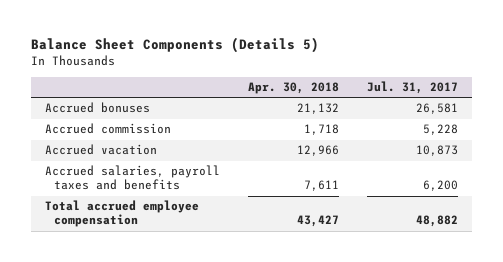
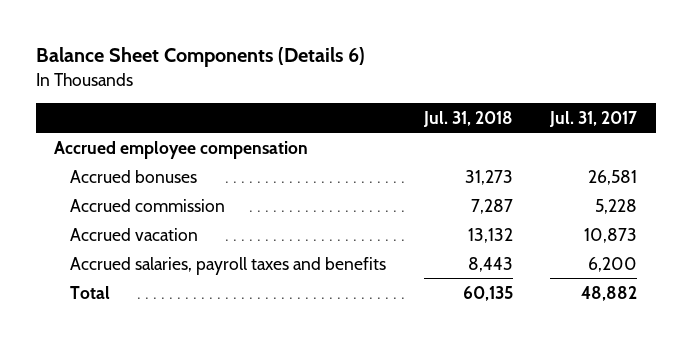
[30,37,319,54] Balance Sheet Components (Details 5) -> [35,47,365,68] Balance Sheet Components (Details 6)
[247,82,339,95] Apr. 30, 2018 -> none
none -> [422,110,513,127] Jul. 31, 2018
none -> [54,140,309,159] Accrued employee compensation
[44,200,199,228] Total accrued employee compensation -> [70,285,111,299] Total

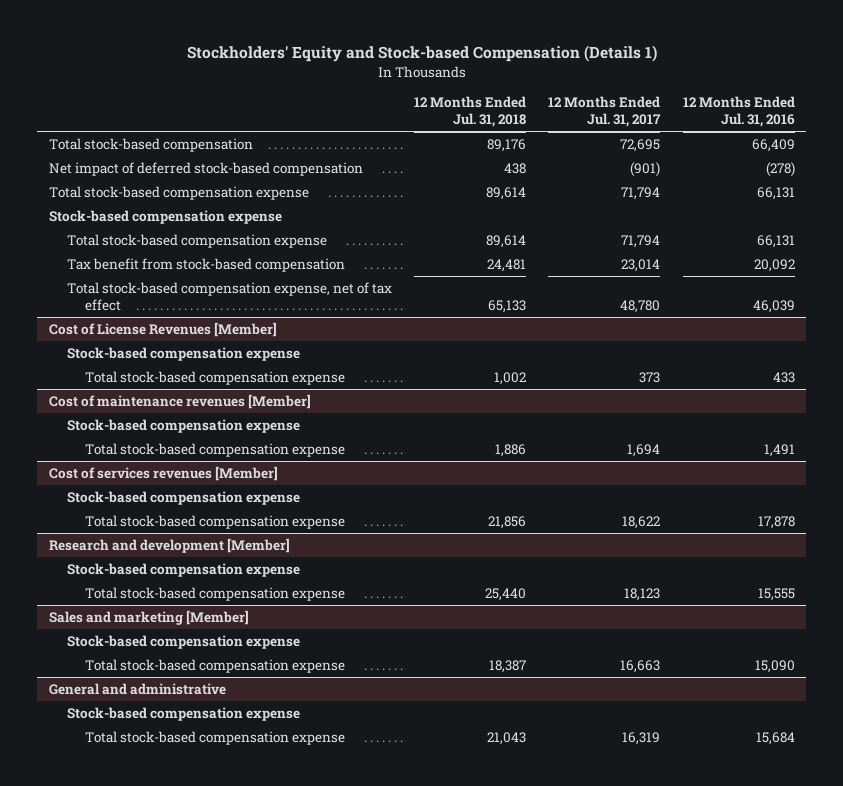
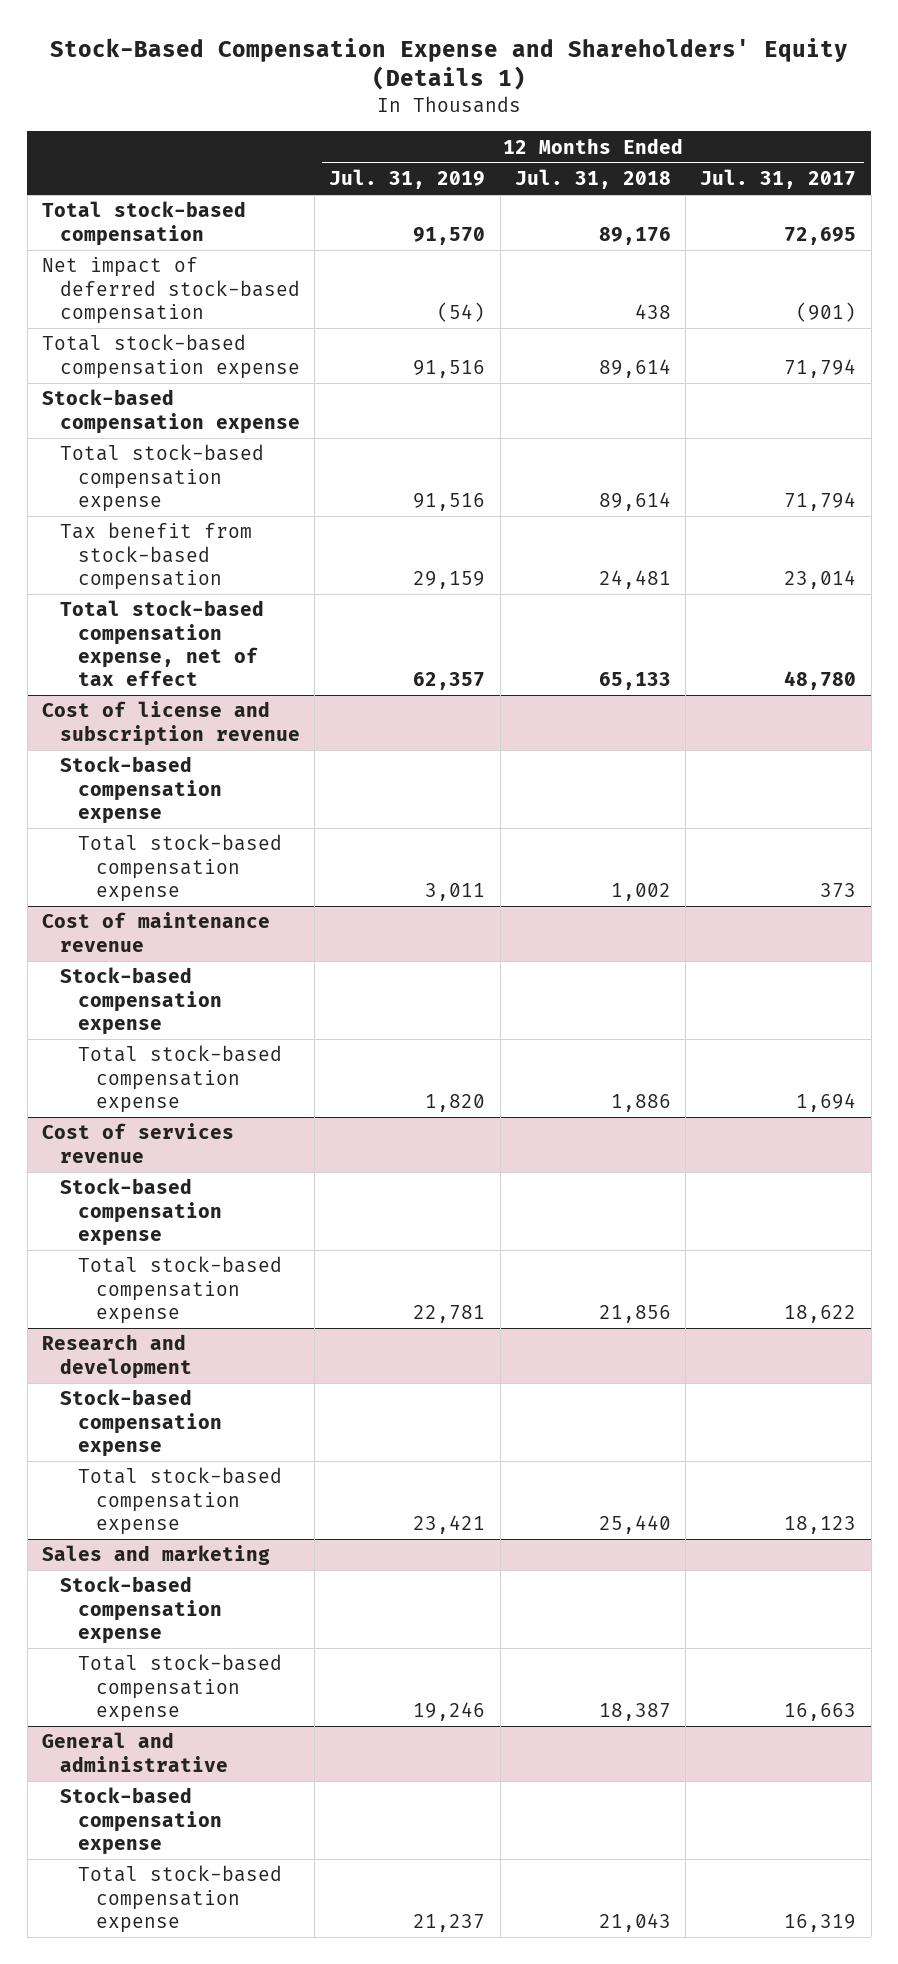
[186,45,657,63] Stockholders' Equity and Stock-based Compensation (Details 1) -> [50,37,849,91] Stock-Based Compensation Expense and Shareholders' Equity (Details 1)
[682,96,795,127] 12 Months Ended Jul. 31, 2016 -> none
none -> [329,169,486,190] Jul. 31, 2019
[48,322,277,338] Cost of License Revenues [Member] -> [41,701,300,746] Cost of license and subscription revenue
[48,394,311,410] Cost of maintenance revenues [Member] -> [41,912,270,952] Cost of maintenance revenue
[48,466,278,482] Cost of services revenues [Member] -> [41,1123,234,1163] Cost of services revenue
[48,538,290,554] Research and development [Member] -> [41,1334,192,1379] Research and development
[48,610,249,626] Sales and marketing [Member] -> [41,1545,270,1566] Sales and marketing

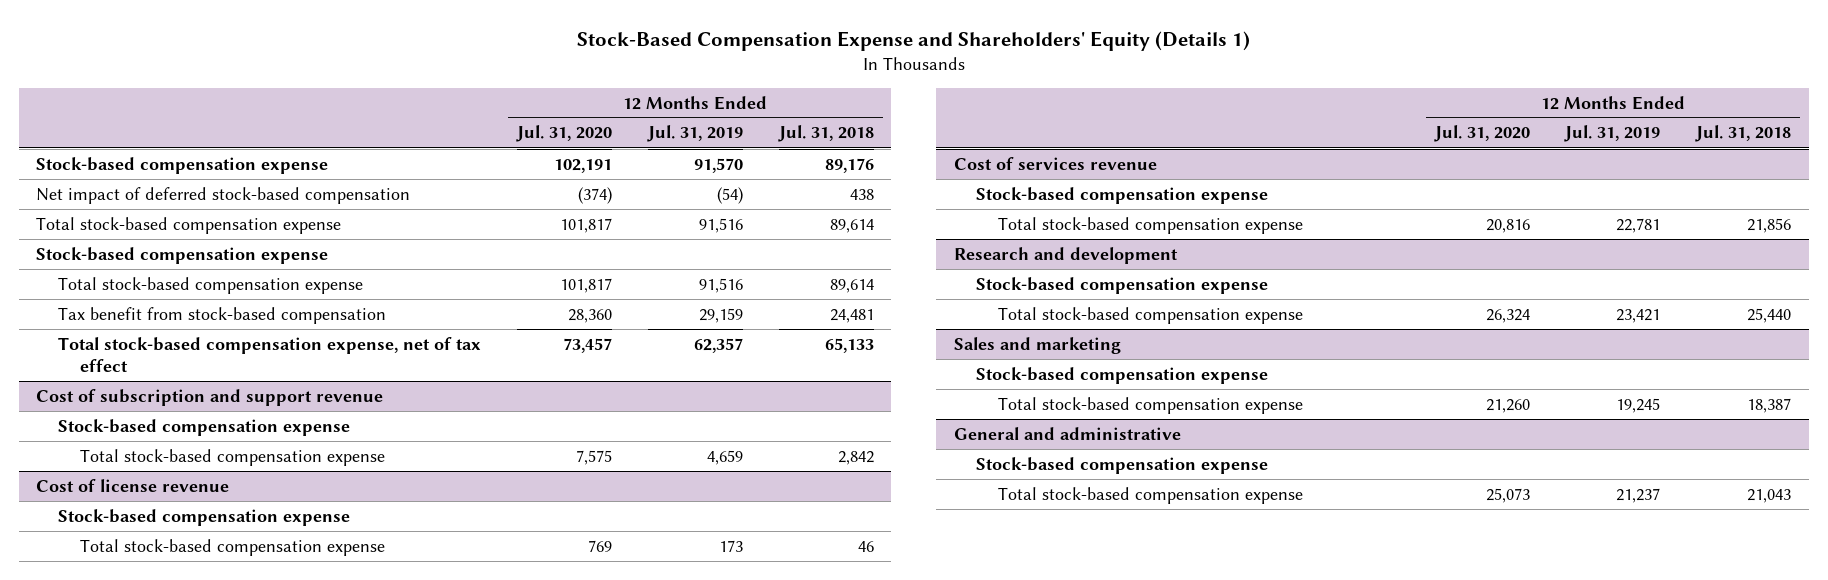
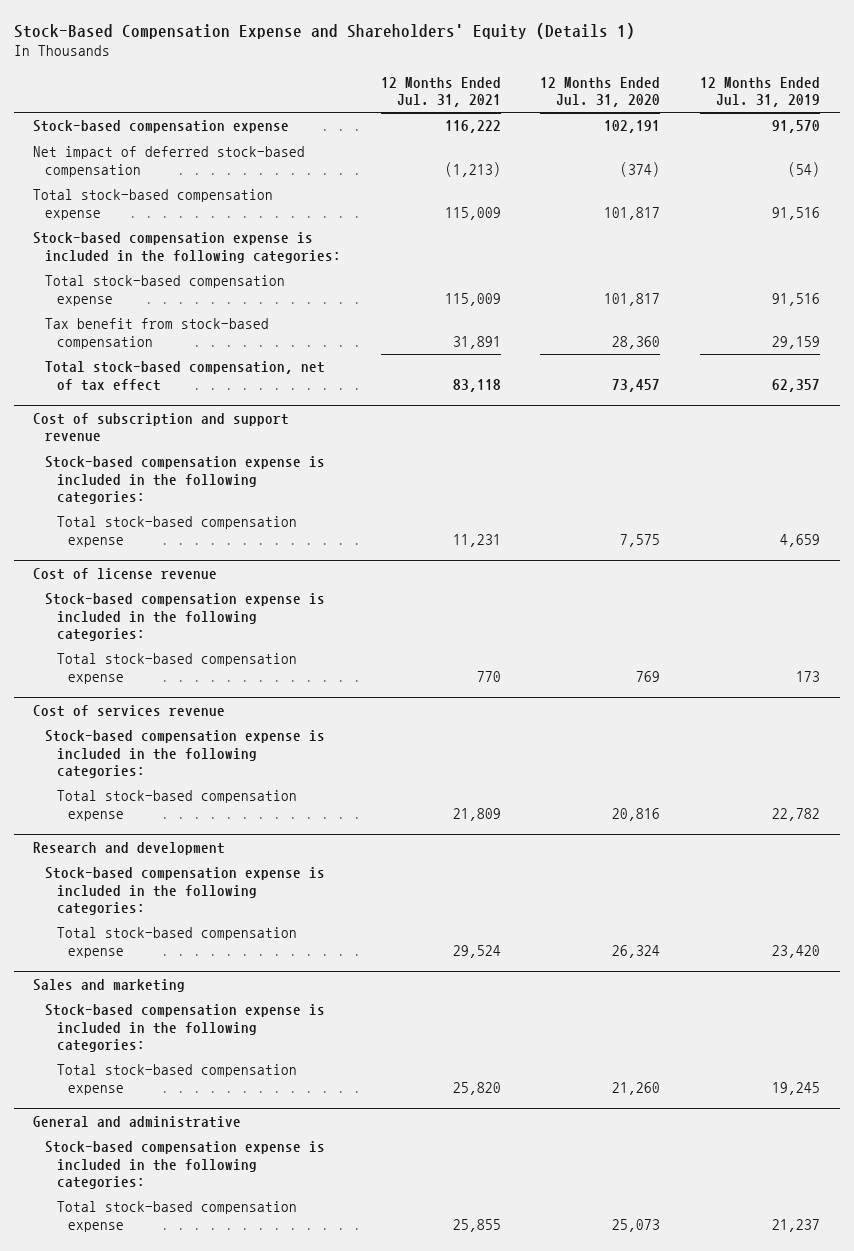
[777,125,874,143] Jul. 31, 2018 -> none
none -> [380,76,501,107] 12 Months Ended Jul. 31, 2021
[36,246,329,264] Stock-based compensation expense -> [33,232,342,263] Stock-based compensation expense is included in the following categories:
[58,336,482,372] Total stock-based compensation expense, net of tax effect -> [45,361,326,391] Total stock-based compensation, net of tax effect
[58,418,351,436] Stock-based compensation expense -> [45,456,326,505] Stock-based compensation expense is included in the following categories:
[58,508,351,526] Stock-based compensation expense -> [45,593,326,642] Stock-based compensation expense is included in the following categories:
[975,186,1268,204] Stock-based compensation expense -> [45,730,326,779] Stock-based compensation expense is included in the following categories:
[1616,217,1661,233] 22,781 -> [772,807,821,821] 22,782
[975,276,1268,294] Stock-based compensation expense -> [45,867,326,916] Stock-based compensation expense is included in the following categories:
[1616,308,1661,323] 23,421 -> [772,944,821,958] 23,420
[975,366,1268,384] Stock-based compensation expense -> [45,1004,326,1053] Stock-based compensation expense is included in the following categories:
[975,456,1268,474] Stock-based compensation expense -> [45,1141,326,1190] Stock-based compensation expense is included in the following categories:

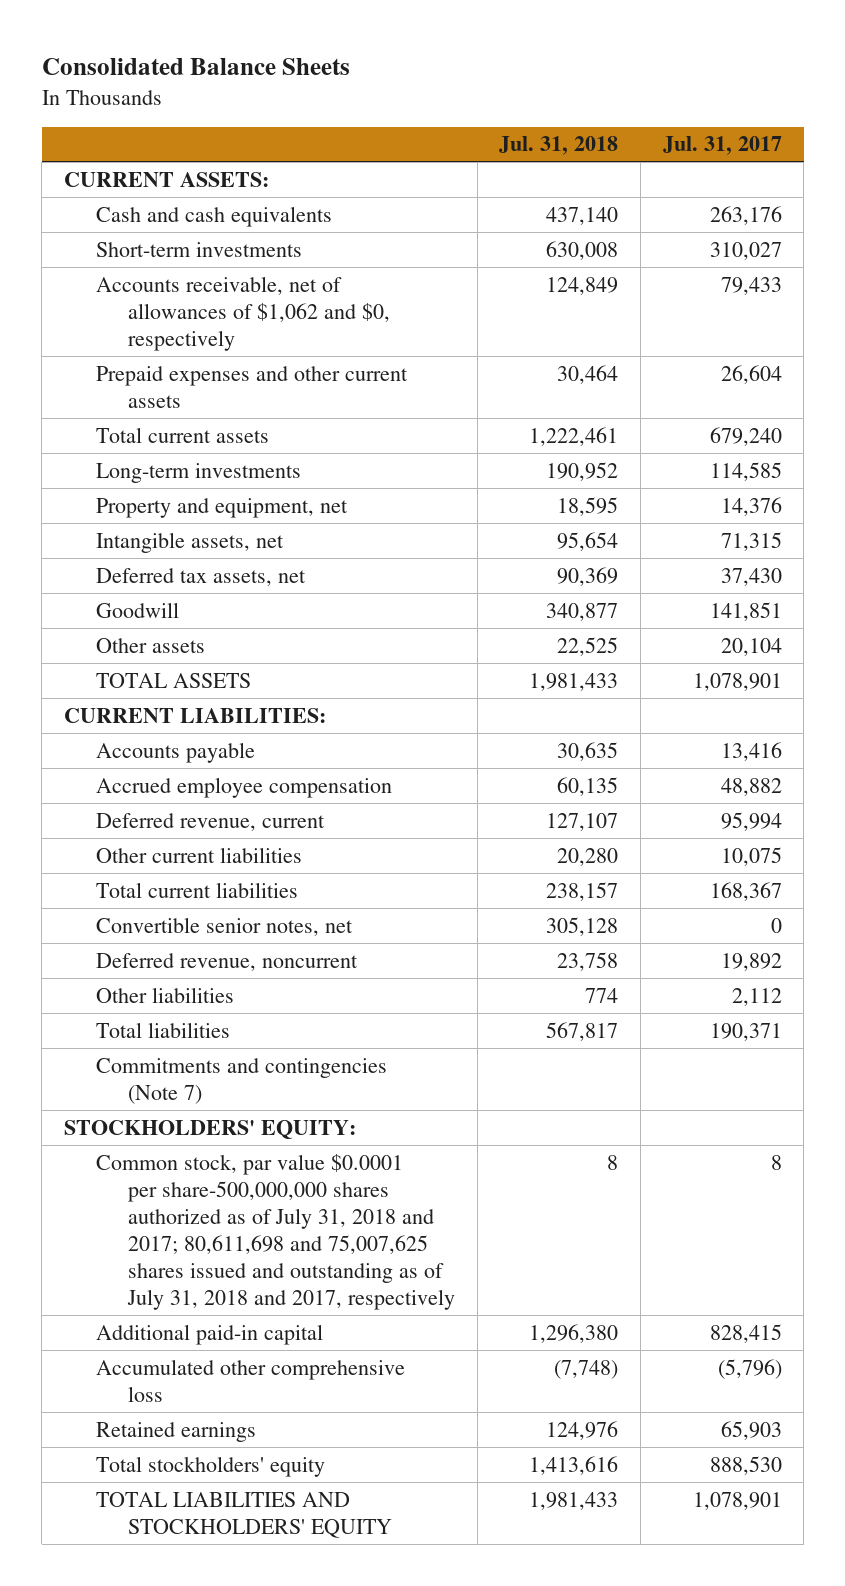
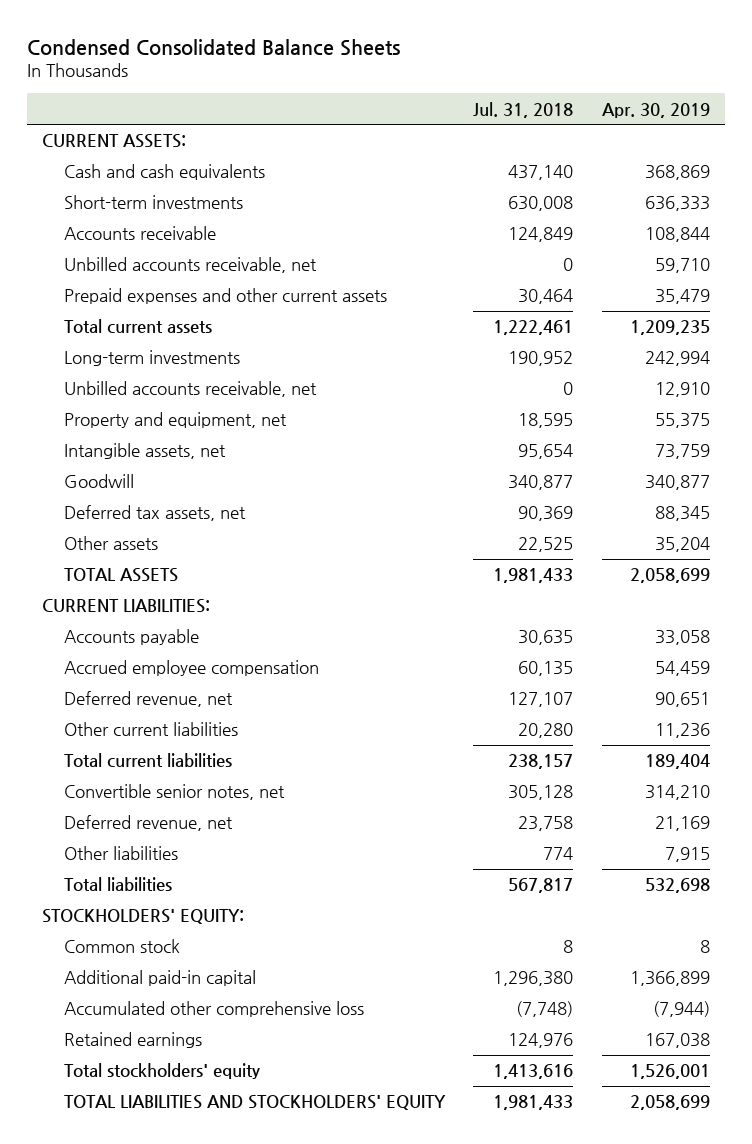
[41,58,350,76] Consolidated Balance Sheets -> [27,38,401,56] Condensed Consolidated Balance Sheets
[662,136,782,156] Jul. 31, 2017 -> none
none -> [602,102,711,118] Apr. 30, 2019
[95,275,391,351] Accounts receivable, net of allowances of $1,062 and $0, respectively -> [63,226,216,241] Accounts receivable
none -> [63,257,317,274] Unbilled accounts receivable, net
none -> [63,381,317,398] Unbilled accounts receivable, net
[95,567,306,586] Deferred tax assets, net -> [63,505,246,522] Deferred tax assets, net
[95,812,325,831] Deferred revenue, current -> [63,691,233,708] Deferred revenue, net
[95,952,358,971] Deferred revenue, noncurrent -> [63,815,233,832] Deferred revenue, net
[95,1057,387,1104] Commitments and contingencies (Note 7) -> none
[95,1153,456,1310] Common stock, par value $0.0001 per share-500,000,000 shares authorized as of July 31, 2018 and 2017; 80,611,698 and 75,007,625 shares issued and outstanding as of July 31, 2018 and 2017, respectively -> [63,939,180,954] Common stock

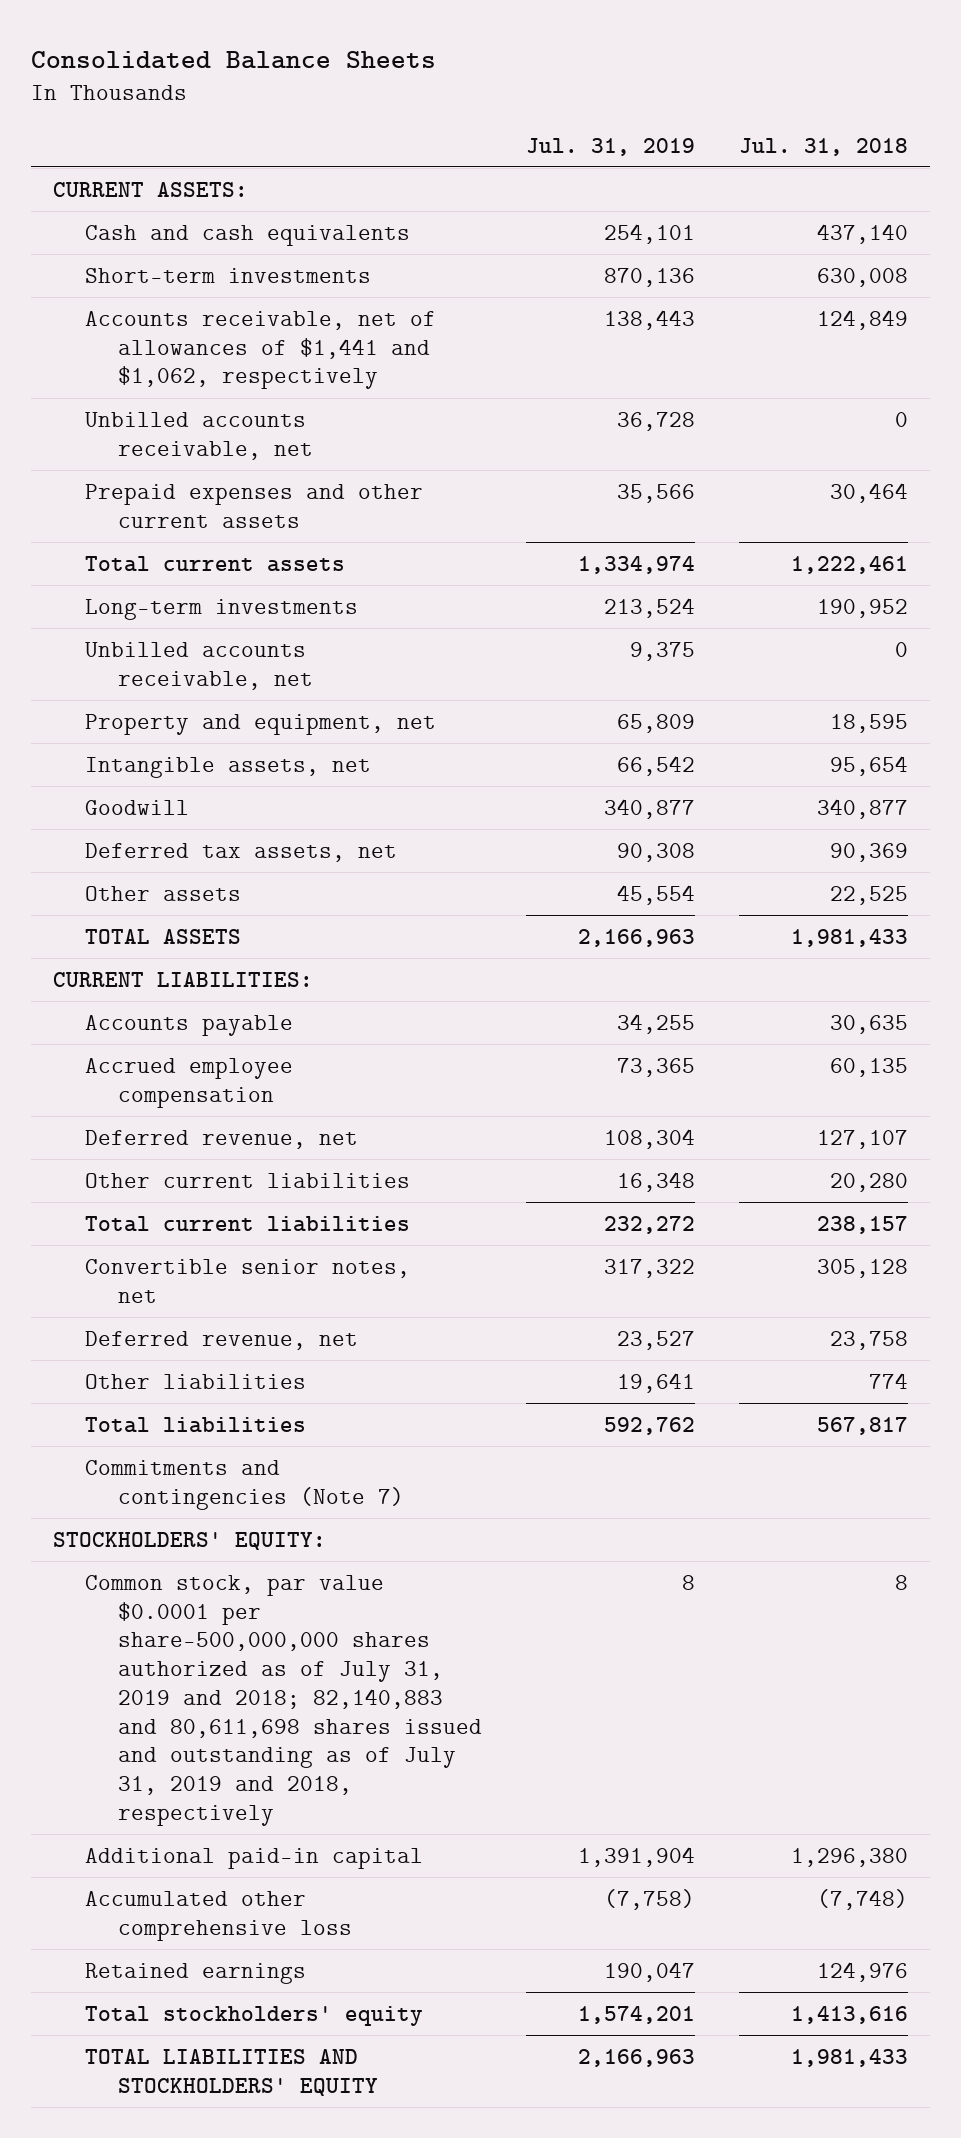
[27,38,401,56] Condensed Consolidated Balance Sheets -> [30,50,436,69] Consolidated Balance Sheets
[602,102,711,118] Apr. 30, 2019 -> none
none -> [526,137,696,156] Jul. 31, 2019
[63,226,216,241] Accounts receivable -> [85,310,437,390] Accounts receivable, net of allowances of $1,441 and $1,062, respectively
none -> [85,1459,404,1510] Commitments and contingencies (Note 7)
[63,939,180,954] Common stock -> [85,1574,482,1826] Common stock, par value $0.0001 per share-500,000,000 shares authorized as of July 31, 2019 and 2018; 82,140,883 and 80,611,698 shares issued and outstanding as of July 31, 2019 and 2018, respectively

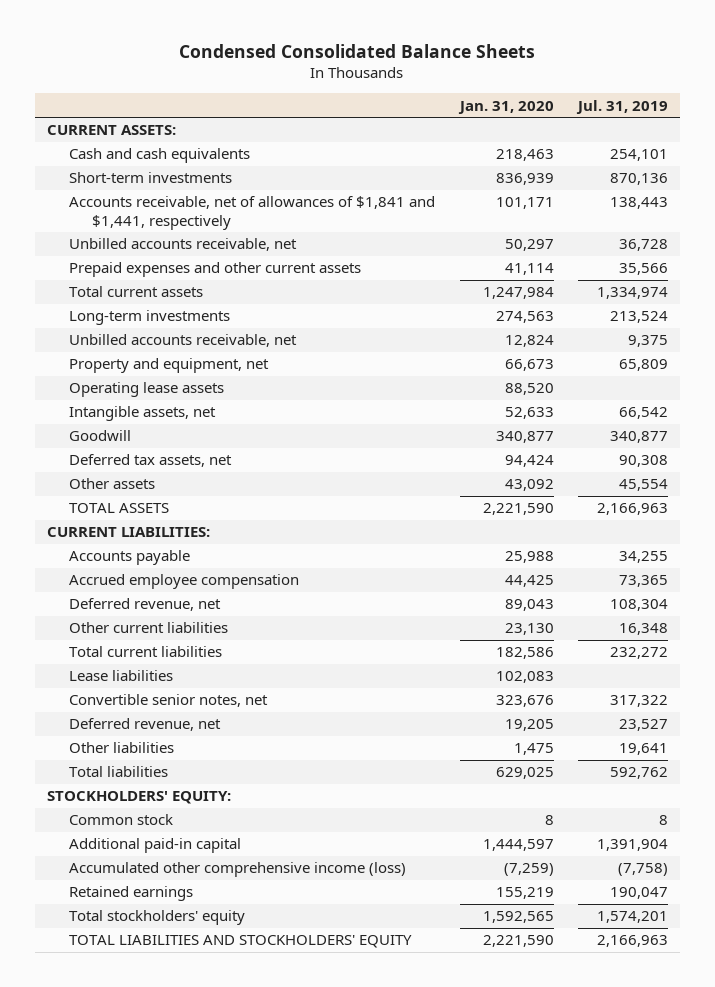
[30,50,436,69] Consolidated Balance Sheets -> [179,44,536,59] Condensed Consolidated Balance Sheets
[739,137,909,156] Jul. 31, 2018 -> none
none -> [457,100,554,114] Jan. 31, 2020
[85,310,437,390] Accounts receivable, net of allowances of $1,441 and $1,062, respectively -> [69,196,436,230] Accounts receivable, net of allowances of $1,841 and $1,441, respectively
none -> [69,382,225,398] Operating lease assets
none -> [69,670,174,682] Lease liabilities
[85,1459,404,1510] Commitments and contingencies (Note 7) -> none
[85,1574,482,1826] Common stock, par value $0.0001 per share-500,000,000 shares authorized as of July 31, 2019 and 2018; 82,140,883 and 80,611,698 shares issued and outstanding as of July 31, 2019 and 2018, respectively -> [69,814,174,826] Common stock
[85,1890,352,1941] Accumulated other comprehensive loss -> [69,862,407,878] Accumulated other comprehensive income (loss)

